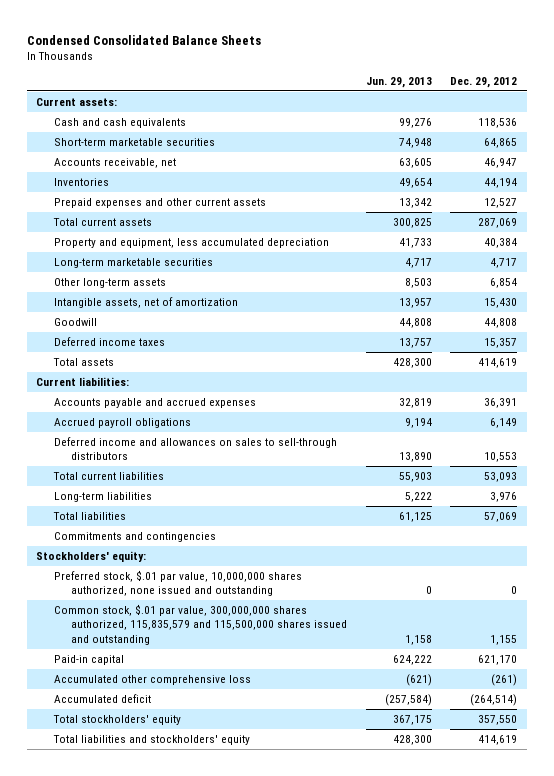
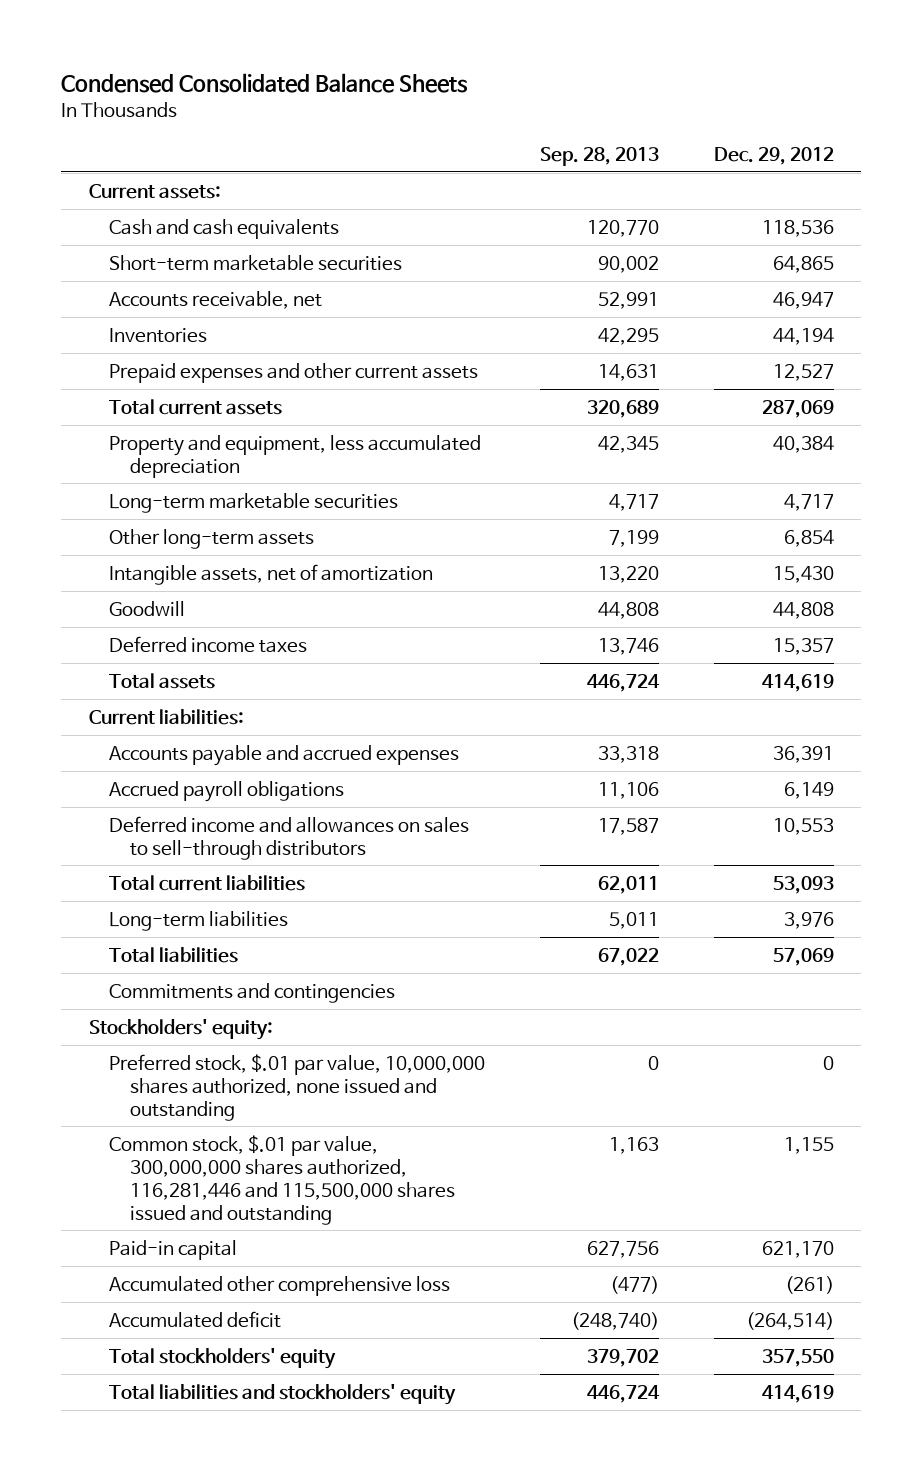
[365,77,432,89] Jun. 29, 2013 -> none
none -> [539,146,659,166] Sep. 28, 2013
[53,603,348,646] Common stock, $.01 par value, 300,000,000 shares authorized, 115,835,579 and 115,500,000 shares issued and outstanding -> [109,1134,455,1225] Common stock, $.01 par value, 300,000,000 shares authorized, 116,281,446 and 115,500,000 shares issued and outstanding

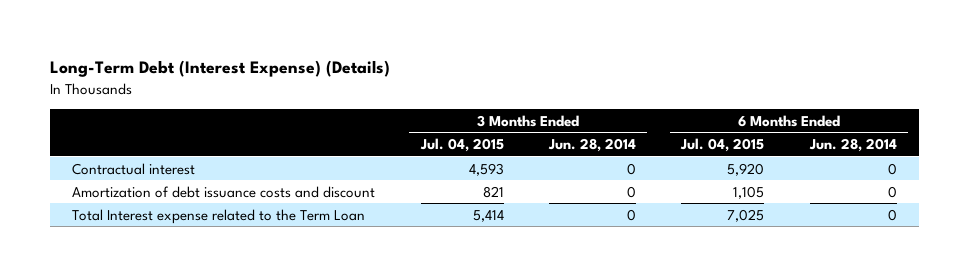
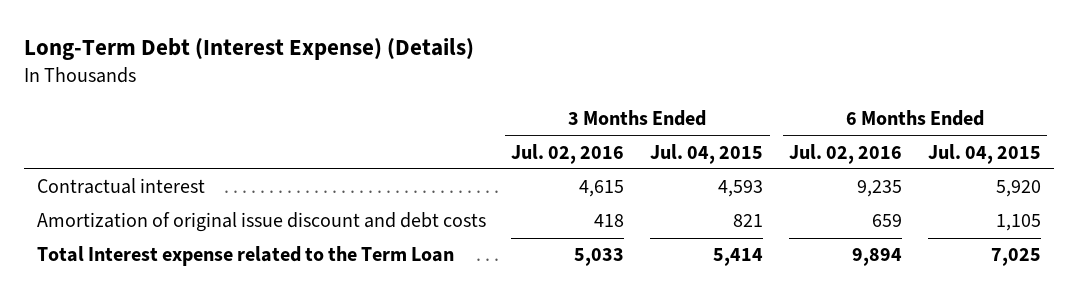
[548,137,637,152] Jun. 28, 2014 -> none
[808,137,897,152] Jun. 28, 2014 -> none
none -> [511,143,625,164] Jul. 02, 2016
none -> [789,143,903,164] Jul. 02, 2016
[72,185,376,198] Amortization of debt issuance costs and discount -> [36,212,486,233] Amortization of original issue discount and debt costs

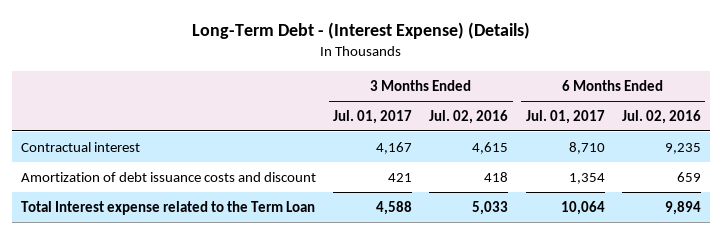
[23,37,474,60] Long-Term Debt (Interest Expense) (Details) -> [191,21,530,39] Long-Term Debt - (Interest Expense) (Details)
[650,143,764,164] Jul. 04, 2015 -> none
[927,143,1041,164] Jul. 04, 2015 -> none
none -> [333,109,413,124] Jul. 01, 2017
none -> [525,109,605,124] Jul. 01, 2017
[36,212,486,233] Amortization of original issue discount and debt costs -> [20,171,316,182] Amortization of debt issuance costs and discount

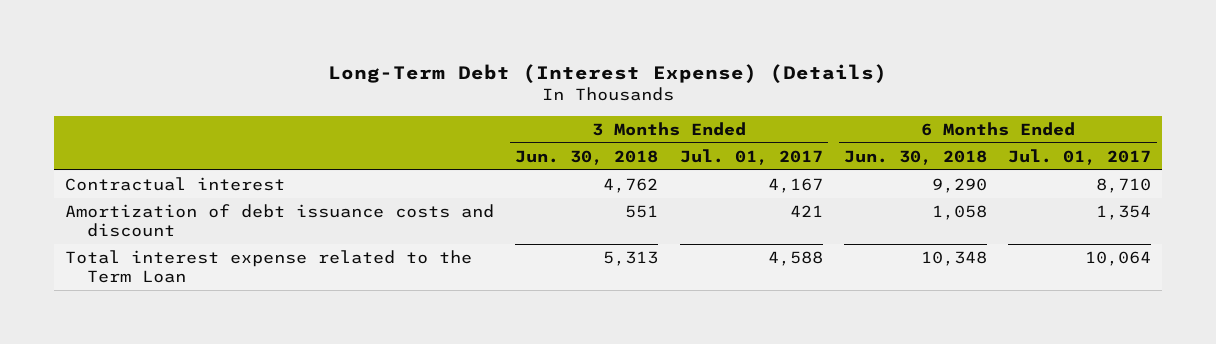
[191,21,530,39] Long-Term Debt - (Interest Expense) (Details) -> [328,63,888,83] Long-Term Debt (Interest Expense) (Details)
[429,109,509,124] Jul. 02, 2016 -> none
[621,109,701,124] Jul. 02, 2016 -> none
none -> [515,149,659,165] Jun. 30, 2018
none -> [843,149,987,165] Jun. 30, 2018
[20,200,315,215] Total Interest expense related to the Term Loan -> [64,249,472,283] Total interest expense related to the Term Loan

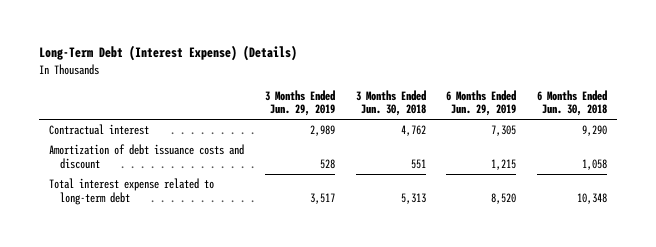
[679,148,823,165] Jul. 01, 2017 -> none
[1008,148,1152,165] Jul. 01, 2017 -> none
none -> [264,89,335,117] 3 Months Ended Jun. 29, 2019
none -> [446,89,517,117] 6 Months Ended Jun. 29, 2019
[64,249,472,283] Total interest expense related to the Term Loan -> [49,178,215,205] Total interest expense related to long-term debt

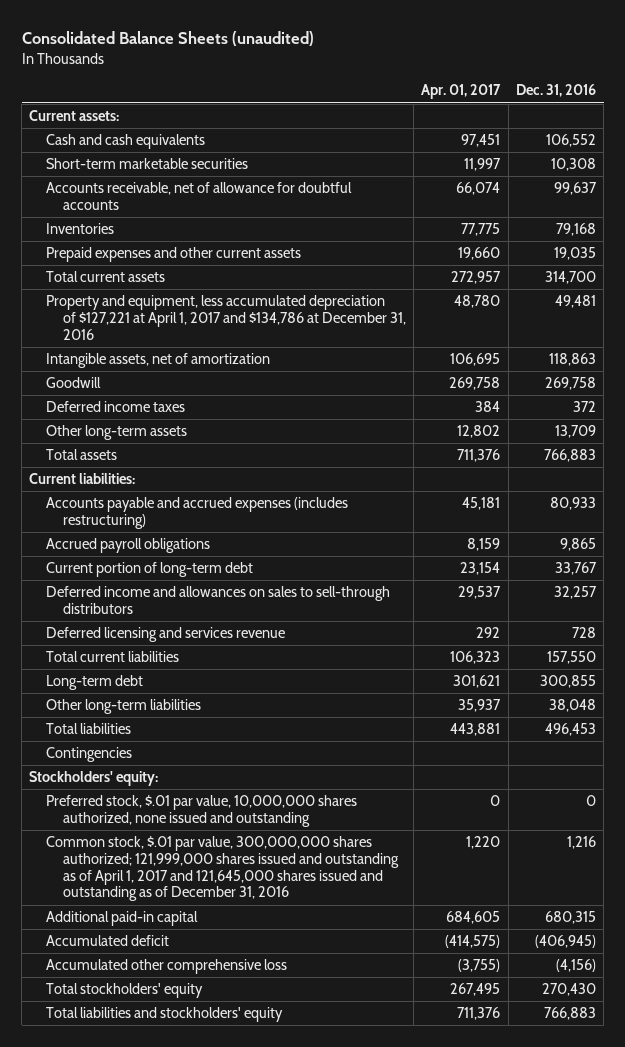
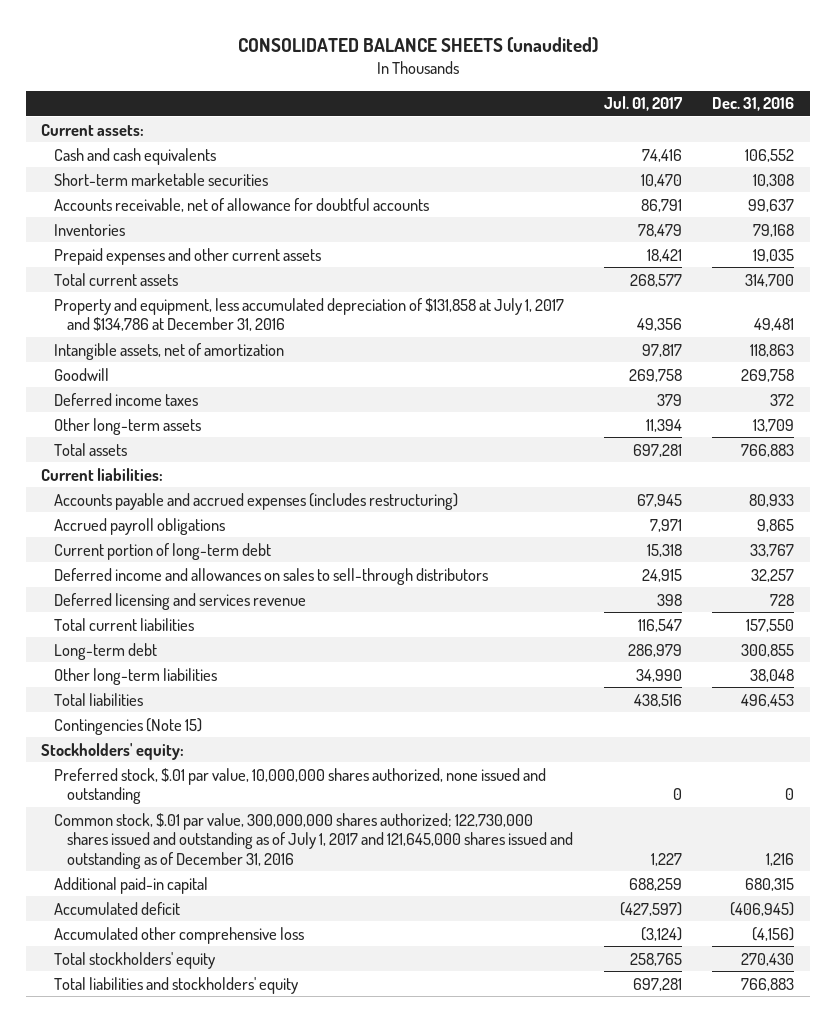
[21,31,314,47] Consolidated Balance Sheets (unaudited) -> [237,36,598,53] CONSOLIDATED BALANCE SHEETS (unaudited)
[421,84,502,100] Apr. 01, 2017 -> none
none -> [603,96,683,112] Jul. 01, 2017
[46,295,406,340] Property and equipment, less accumulated depreciation of $127,221 at April 1, 2017 and $134,786 at December 31, 2016 -> [54,297,565,332] Property and equipment, less accumulated depreciation of $131,858 at July 1, 2017 and $134,786 at December 31, 2016
[46,747,133,763] Contingencies -> [54,717,203,735] Contingencies (Note 15)
[46,836,399,902] Common stock, $.01 par value, 300,000,000 shares authorized; 121,999,000 shares issued and outstanding as of April 1, 2017 and 121,645,000 shares issued and outstanding as of December 31, 2016 -> [54,812,573,869] Common stock, $.01 par value, 300,000,000 shares authorized; 122,730,000 shares issued and outstanding as of July 1, 2017 and 121,645,000 shares issued and outstanding as of December 31, 2016

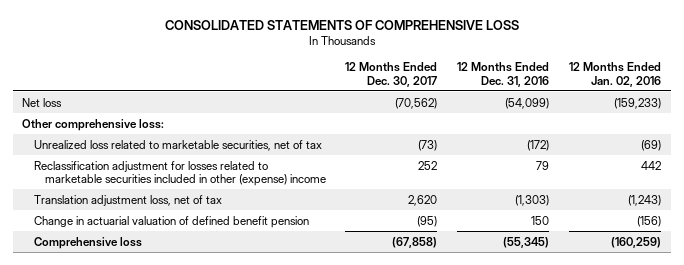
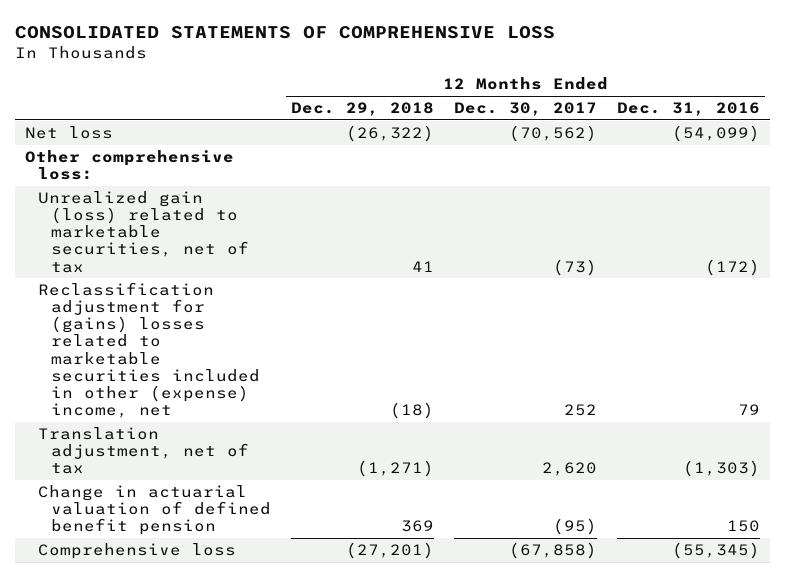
[569,62,662,87] 12 Months Ended Jan. 02, 2016 -> none
none -> [291,102,435,117] Dec. 29, 2018
[33,139,322,151] Unrealized loss related to marketable securities, net of tax -> [37,191,250,273] Unrealized gain (loss) related to marketable securities, net of tax
[33,160,326,186] Reclassification adjustment for losses related to marketable securities included in other (expense) income -> [37,282,261,418] Reclassification adjustment for (gains) losses related to marketable securities included in other (expense) income, net
[33,194,222,206] Translation adjustment loss, net of tax -> [37,427,250,475] Translation adjustment, net of tax

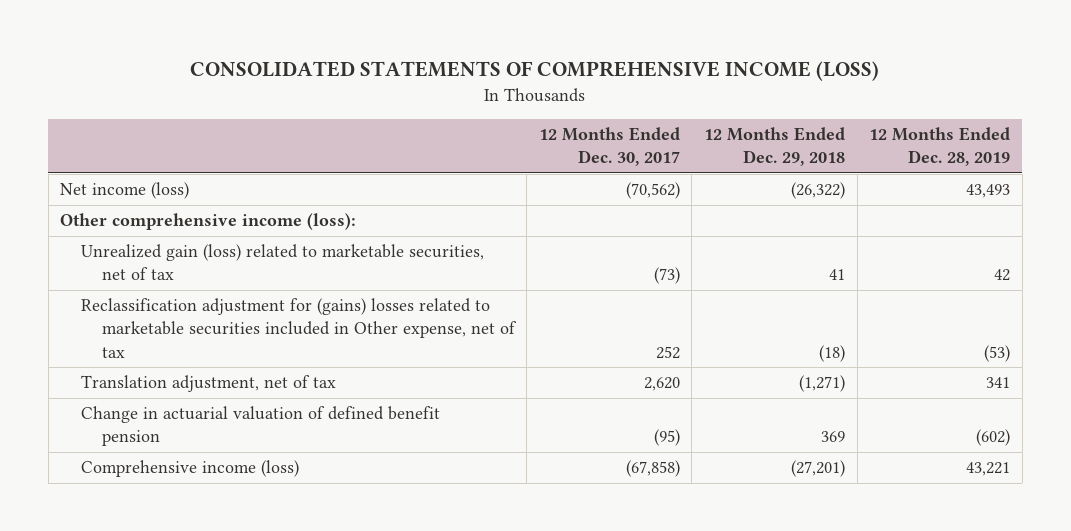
[14,25,555,39] CONSOLIDATED STATEMENTS OF COMPREHENSIVE LOSS -> [190,61,880,82] CONSOLIDATED STATEMENTS OF COMPREHENSIVE INCOME (LOSS)
[617,102,761,117] Dec. 31, 2016 -> none
none -> [869,127,1011,167] 12 Months Ended Dec. 28, 2019
[24,126,113,140] Net loss -> [60,182,190,200] Net income (loss)
[24,150,234,181] Other comprehensive loss: -> [60,213,357,231] Other comprehensive income (loss):
[37,282,261,418] Reclassification adjustment for (gains) losses related to marketable securities included in other (expense) income, net -> [80,298,517,358] Reclassification adjustment for (gains) losses related to marketable securities included in Other expense, net of tax
[37,543,236,560] Comprehensive loss -> [80,460,299,478] Comprehensive income (loss)

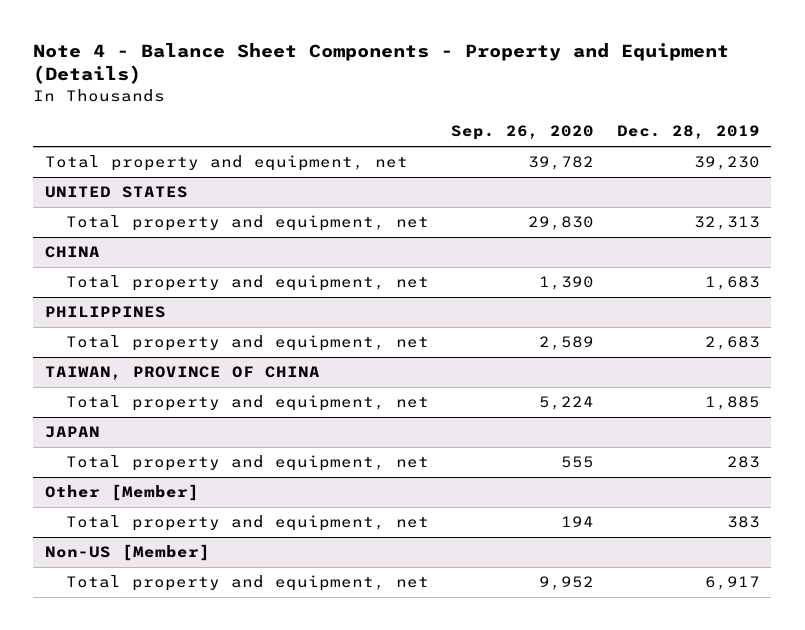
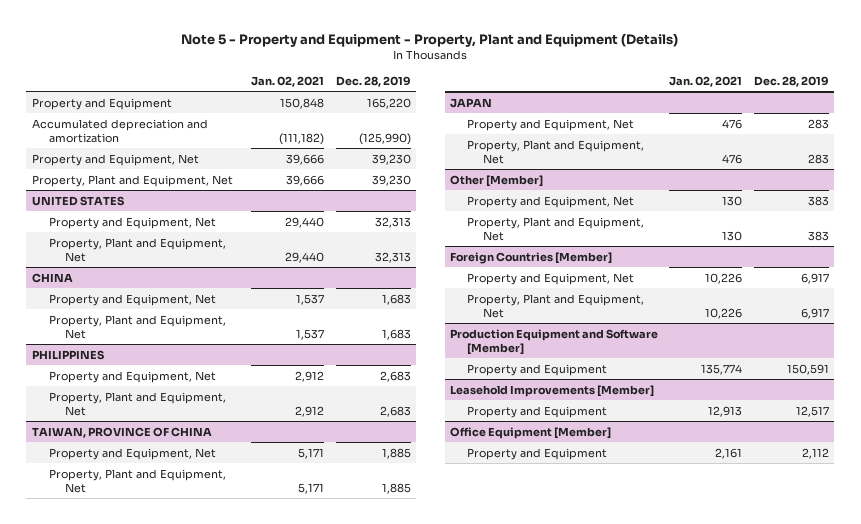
[33,42,730,85] Note 4 - Balance Sheet Components - Property and Equipment (Details) -> [181,32,679,47] Note 5 - Property and Equipment - Property, Plant and Equipment (Details)
[451,125,595,141] Sep. 26, 2020 -> none
none -> [251,75,325,87] Jan. 02, 2021
none -> [32,97,173,110] Property and Equipment
none -> [32,118,209,143] Accumulated depreciation and amortization
[44,155,408,172] Total property and equipment, net -> [32,153,200,166] Property and Equipment, Net
none -> [32,174,234,187] Property, Plant and Equipment, Net
[65,215,429,232] Total property and equipment, net -> [48,216,216,229] Property and Equipment, Net
none -> [48,237,226,262] Property, Plant and Equipment, Net
[65,275,429,292] Total property and equipment, net -> [48,293,216,306] Property and Equipment, Net
none -> [48,314,226,339] Property, Plant and Equipment, Net
[65,335,429,352] Total property and equipment, net -> [48,370,216,383] Property and Equipment, Net
none -> [48,391,226,416] Property, Plant and Equipment, Net
[65,395,429,412] Total property and equipment, net -> [48,447,216,460] Property and Equipment, Net
none -> [48,468,226,493] Property, Plant and Equipment, Net
[65,455,429,472] Total property and equipment, net -> [466,118,634,131] Property and Equipment, Net
none -> [466,139,644,164] Property, Plant and Equipment, Net
[44,544,210,562] Non-US [Member] -> none
[65,515,429,532] Total property and equipment, net -> [466,195,634,208] Property and Equipment, Net
[65,575,429,592] Total property and equipment, net -> [466,216,644,241] Property, Plant and Equipment, Net
[704,576,760,591] 6,917 -> [807,230,829,241] 383
none -> [450,251,613,264] Foreign Countries [Member]
none -> [466,272,634,285] Property and Equipment, Net
none -> [466,293,644,318] Property, Plant and Equipment, Net
none -> [450,328,659,355] Production Equipment and Software [Member]
none -> [466,363,607,376] Property and Equipment
none -> [450,384,655,397] Leasehold Improvements [Member]
none -> [466,405,607,418] Property and Equipment
none -> [450,426,612,439] Office Equipment [Member]
none -> [466,447,607,460] Property and Equipment

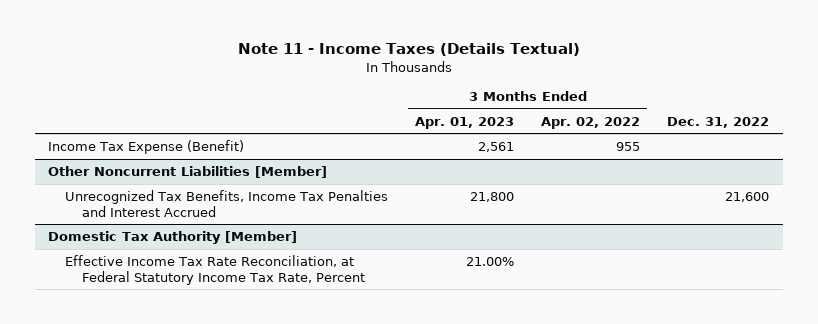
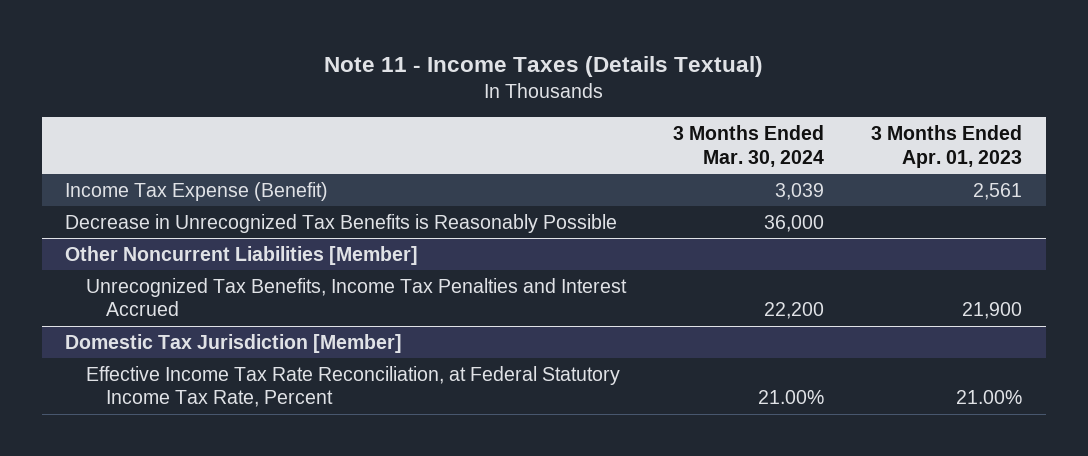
[541,116,641,129] Apr. 02, 2022 -> none
[667,116,770,128] Dec. 31, 2022 -> none
none -> [672,125,824,167] 3 Months Ended Mar. 30, 2024
none -> [65,213,618,233] Decrease in Unrecognized Tax Benefits is Reasonably Possible
[470,191,515,202] 21,800 -> [962,302,1023,320] 21,900
[48,230,298,244] Domestic Tax Authority [Member] -> [65,333,403,353] Domestic Tax Jurisdiction [Member]

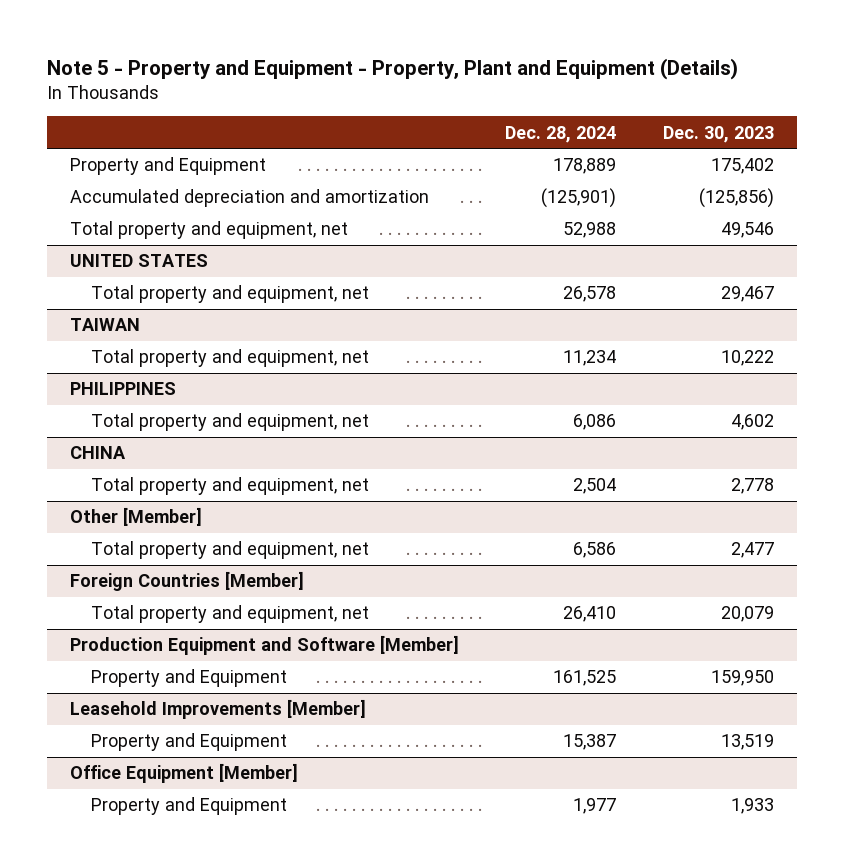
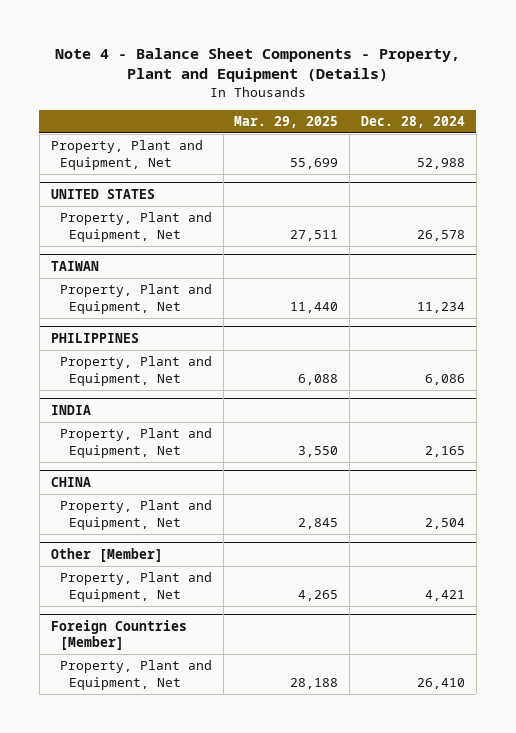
[46,57,738,80] Note 5 - Property and Equipment - Property, Plant and Equipment (Details) -> [54,48,460,83] Note 4 - Balance Sheet Components - Property, Plant and Equipment (Details)
[662,125,774,143] Dec. 30, 2023 -> none
none -> [234,115,339,128] Mar. 29, 2025
[70,157,267,176] Property and Equipment -> none
[70,189,430,208] Accumulated depreciation and amortization -> none
[70,221,349,240] Total property and equipment, net -> [50,140,203,170] Property, Plant and Equipment, Net
[91,285,370,304] Total property and equipment, net -> [59,212,212,242] Property, Plant and Equipment, Net
[91,349,370,368] Total property and equipment, net -> [59,284,212,314] Property, Plant and Equipment, Net
[91,413,370,432] Total property and equipment, net -> [59,356,212,386] Property, Plant and Equipment, Net
none -> [50,404,91,415] INDIA
none -> [59,428,212,458] Property, Plant and Equipment, Net
[91,477,370,496] Total property and equipment, net -> [59,500,212,530] Property, Plant and Equipment, Net
[91,541,370,560] Total property and equipment, net -> [59,572,212,602] Property, Plant and Equipment, Net
[573,542,617,559] 6,586 -> [425,589,466,601] 4,421
[70,635,460,656] Production Equipment and Software [Member] -> none
[91,669,288,688] Property and Equipment -> none
[70,699,367,720] Leasehold Improvements [Member] -> none
[91,733,288,752] Property and Equipment -> none
[70,763,299,784] Office Equipment [Member] -> none
[91,797,288,816] Property and Equipment -> none
[91,605,370,624] Total property and equipment, net -> [59,660,212,690] Property, Plant and Equipment, Net

